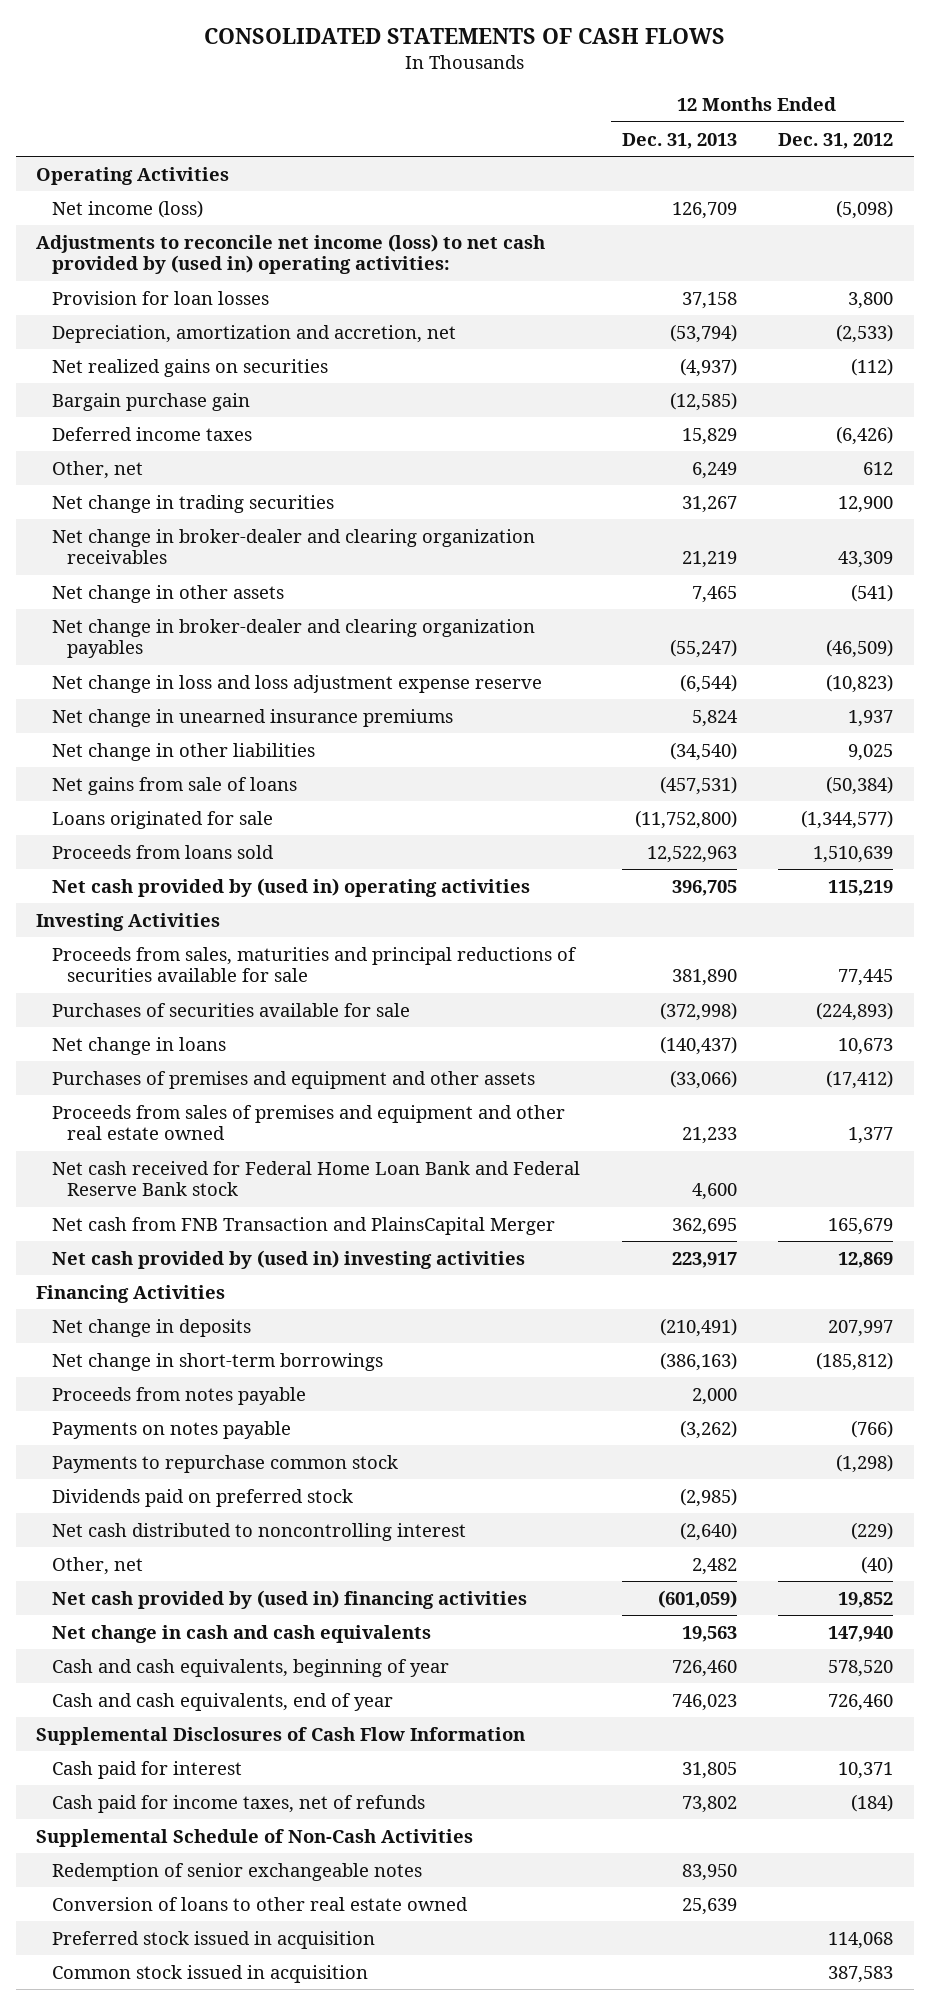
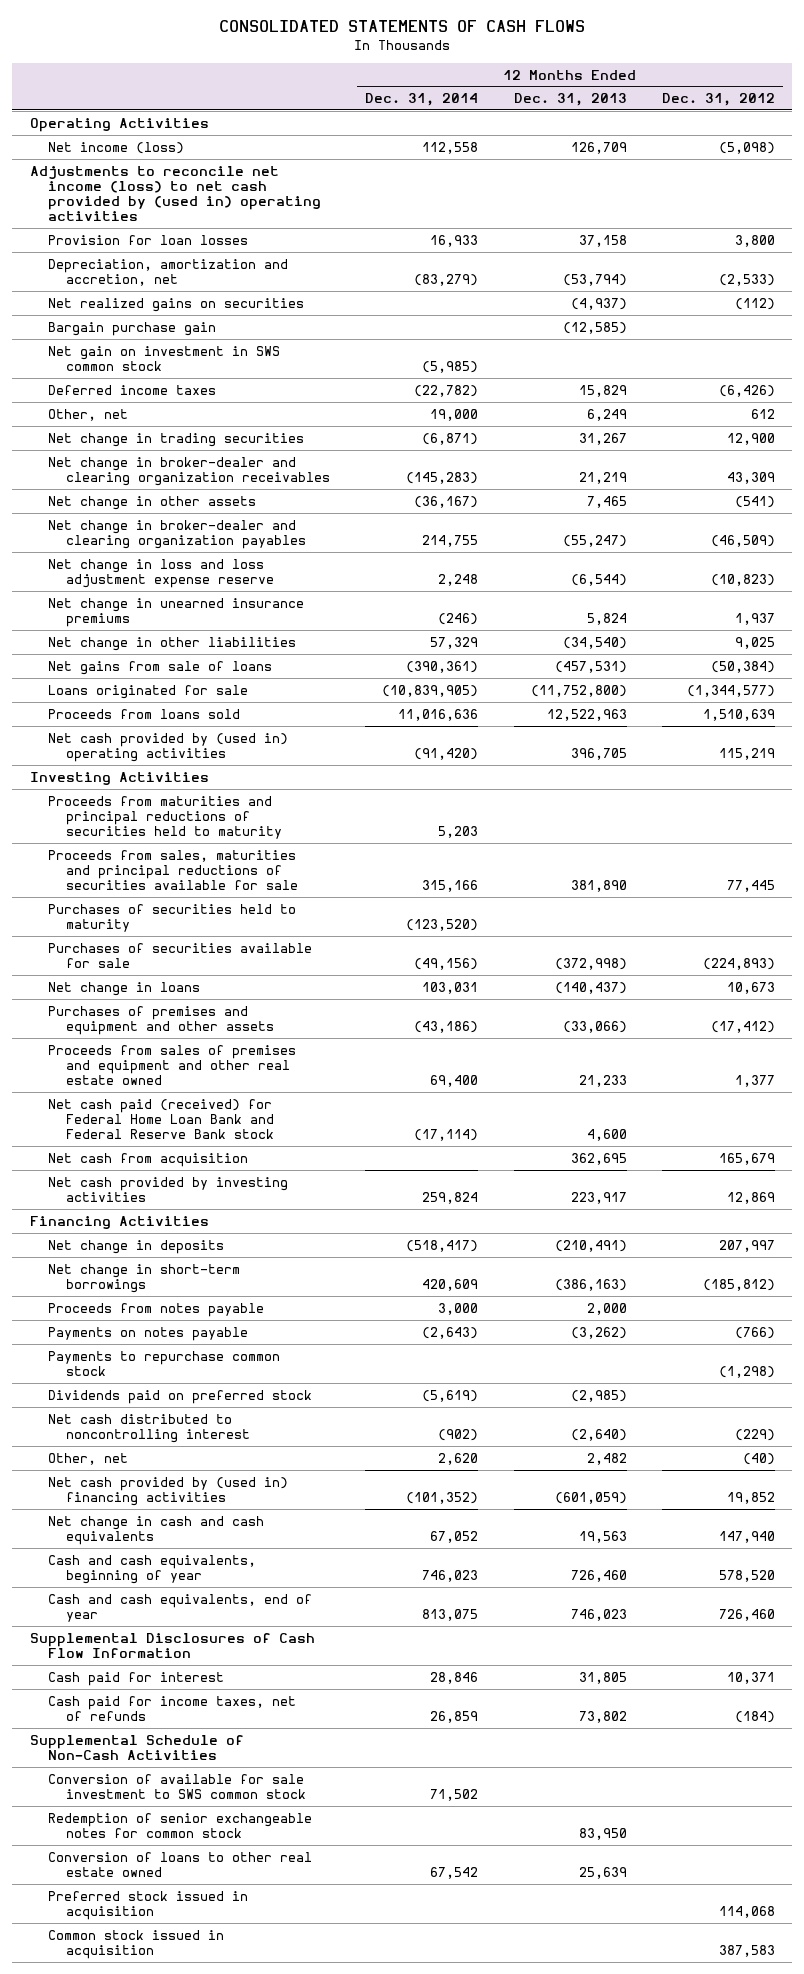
none -> [365,93,479,107] Dec. 31, 2014
[36,233,546,275] Adjustments to reconcile net income (loss) to net cash provided by (used in) operating activities: -> [29,165,321,221] Adjustments to reconcile net income (loss) to net cash provided by (used in) operating activities
none -> [47,345,280,371] Net gain on investment in SWS common stock
none -> [47,795,283,839] Proceeds from maturities and principal reductions of securities held to maturity
none -> [47,903,296,932] Purchases of securities held to maturity
[51,1160,580,1197] Net cash received for Federal Home Loan Bank and Federal Reserve Bank stock -> [47,1098,275,1139] Net cash paid (received) for Federal Home Loan Bank and Federal Reserve Bank stock
[51,1216,555,1235] Net cash from FNB Transaction and PlainsCapital Merger -> [47,1152,248,1167] Net cash from acquisition
[51,1249,525,1269] Net cash provided by (used in) investing activities -> [47,1176,288,1202] Net cash provided by investing activities
none -> [47,1773,307,1799] Conversion of available for sale investment to SWS common stock
[51,1862,422,1881] Redemption of senior exchangeable notes -> [47,1812,312,1838] Redemption of senior exchangeable notes for common stock

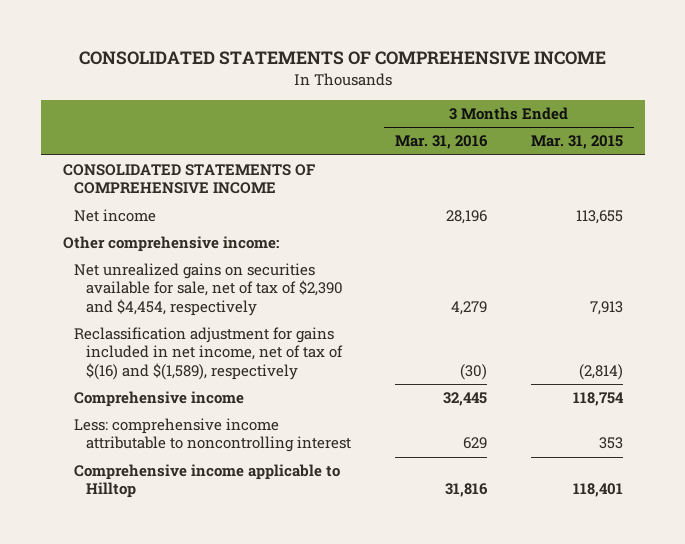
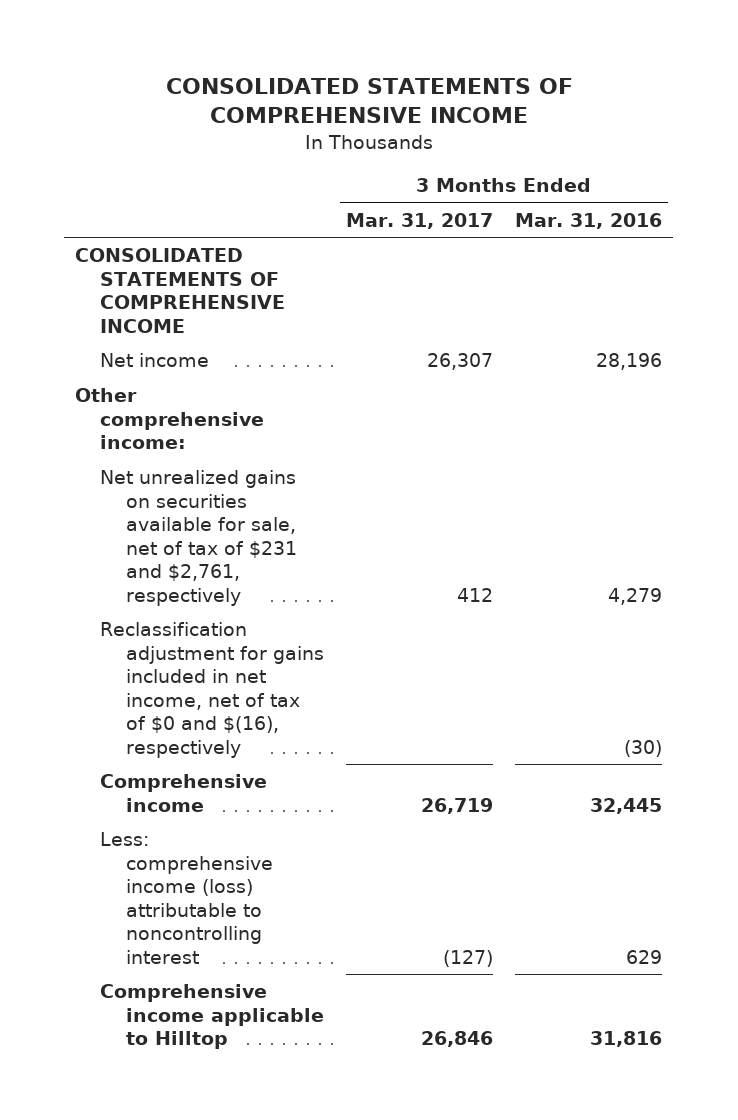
[530,135,623,150] Mar. 31, 2015 -> none
none -> [345,212,493,229] Mar. 31, 2017
[74,263,344,316] Net unrealized gains on securities available for sale, net of tax of $2,390 and $4,454, respectively -> [100,470,297,606] Net unrealized gains on securities available for sale, net of tax of $231 and $2,761, respectively
[74,327,344,380] Reclassification adjustment for gains included in net income, net of tax of $(16) and $(1,589), respectively -> [100,622,324,758] Reclassification adjustment for gains included in net income, net of tax of $0 and $(16), respectively
[74,418,352,453] Less: comprehensive income attributable to noncontrolling interest -> [100,832,273,964] Less: comprehensive income (loss) attributable to noncontrolling interest

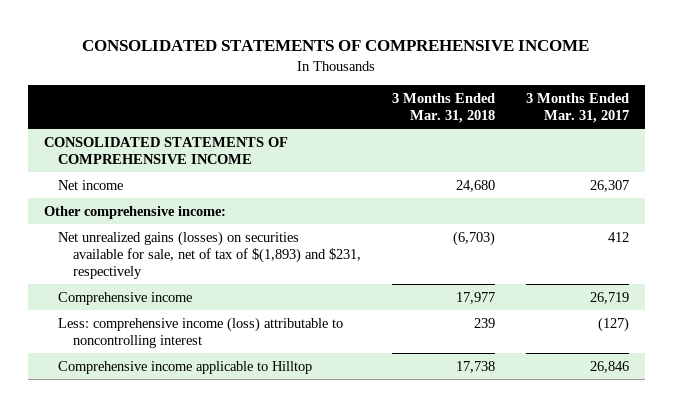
[515,212,663,229] Mar. 31, 2016 -> none
none -> [392,92,496,123] 3 Months Ended Mar. 31, 2018
[100,622,324,758] Reclassification adjustment for gains included in net income, net of tax of $0 and $(16), respectively -> none
[100,470,297,606] Net unrealized gains on securities available for sale, net of tax of $231 and $2,761, respectively -> [58,230,361,279] Net unrealized gains (losses) on securities available for sale, net of tax of $(1,893) and $231, respectively

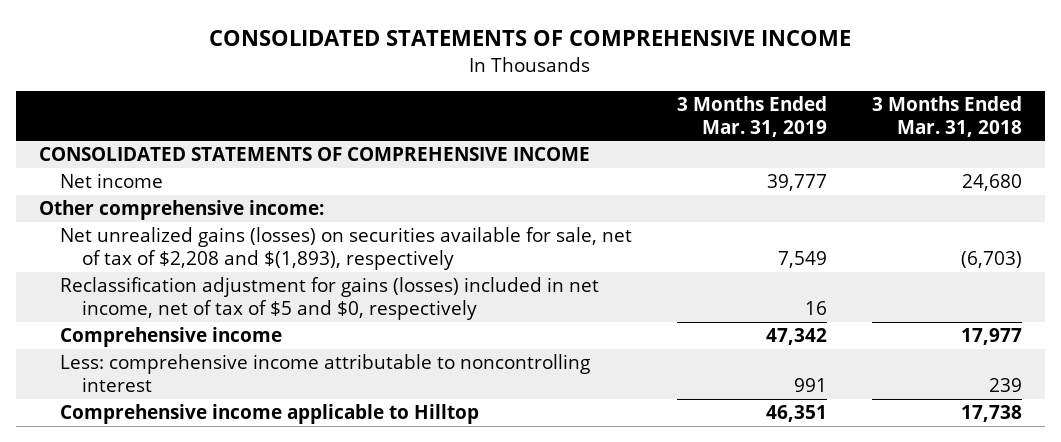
[526,92,630,123] 3 Months Ended Mar. 31, 2017 -> none
none -> [677,96,828,137] 3 Months Ended Mar. 31, 2019
[58,230,361,279] Net unrealized gains (losses) on securities available for sale, net of tax of $(1,893) and $231, respectively -> [60,227,633,270] Net unrealized gains (losses) on securities available for sale, net of tax of $2,208 and $(1,893), respectively
none -> [60,277,600,320] Reclassification adjustment for gains (losses) included in net income, net of tax of $5 and $0, respectively
[58,316,344,348] Less: comprehensive income (loss) attributable to noncontrolling interest -> [60,354,591,392] Less: comprehensive income attributable to noncontrolling interest

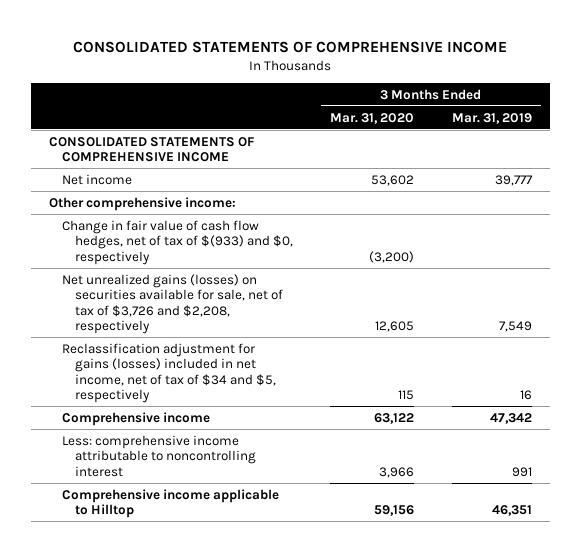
[872,96,1023,137] 3 Months Ended Mar. 31, 2018 -> none
none -> [330,112,415,124] Mar. 31, 2020
none -> [62,219,293,265] Change in fair value of cash flow hedges, net of tax of $(933) and $0, respectively
[60,227,633,270] Net unrealized gains (losses) on securities available for sale, net of tax of $2,208 and $(1,893), respectively -> [62,273,283,335] Net unrealized gains (losses) on securities available for sale, net of tax of $3,726 and $2,208, respectively
[60,277,600,320] Reclassification adjustment for gains (losses) included in net income, net of tax of $5 and $0, respectively -> [62,342,276,404] Reclassification adjustment for gains (losses) included in net income, net of tax of $34 and $5, respectively

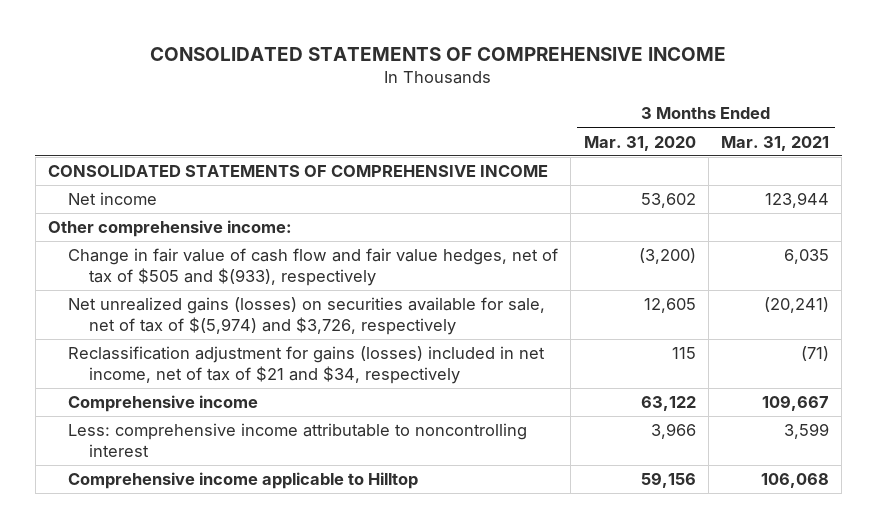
[451,112,532,124] Mar. 31, 2019 -> none
none -> [720,135,829,151] Mar. 31, 2021
[62,219,293,265] Change in fair value of cash flow hedges, net of tax of $(933) and $0, respectively -> [68,248,559,287] Change in fair value of cash flow and fair value hedges, net of tax of $505 and $(933), respectively
[62,273,283,335] Net unrealized gains (losses) on securities available for sale, net of tax of $3,726 and $2,208, respectively -> [68,297,546,336] Net unrealized gains (losses) on securities available for sale, net of tax of $(5,974) and $3,726, respectively
[62,342,276,404] Reclassification adjustment for gains (losses) included in net income, net of tax of $34 and $5, respectively -> [68,346,546,385] Reclassification adjustment for gains (losses) included in net income, net of tax of $21 and $34, respectively

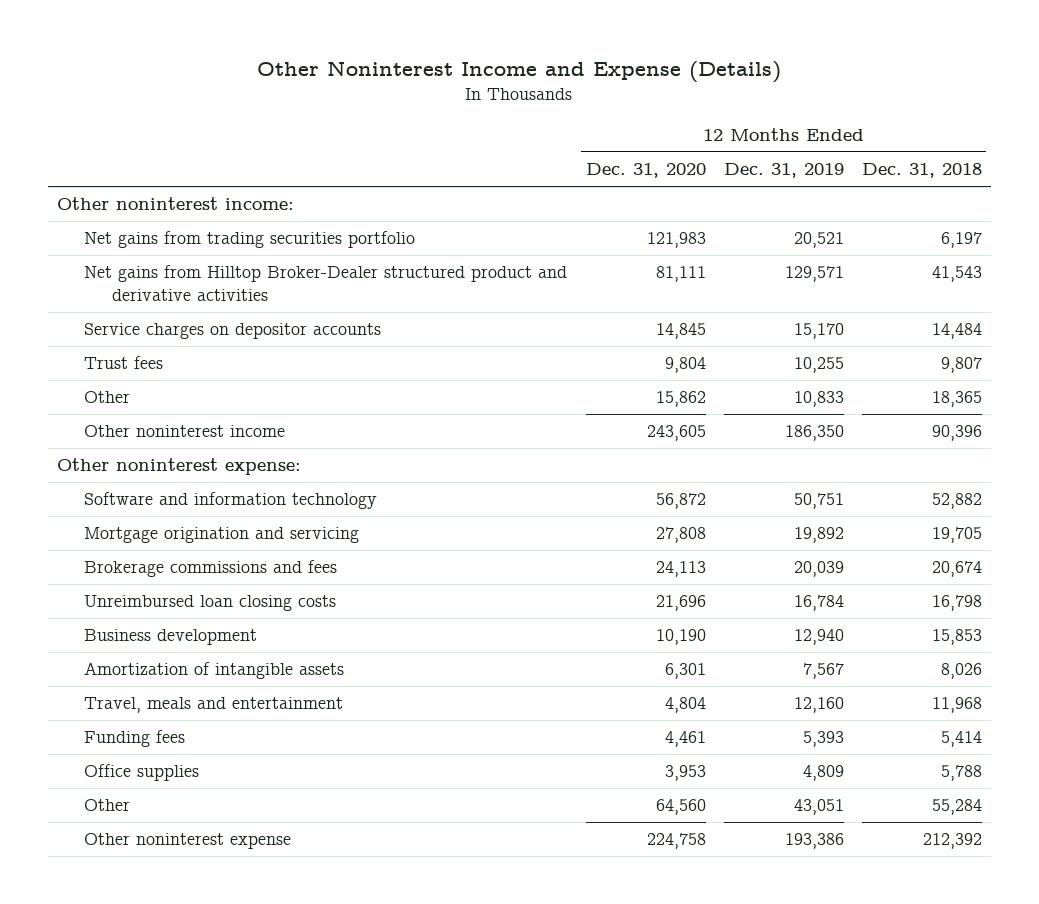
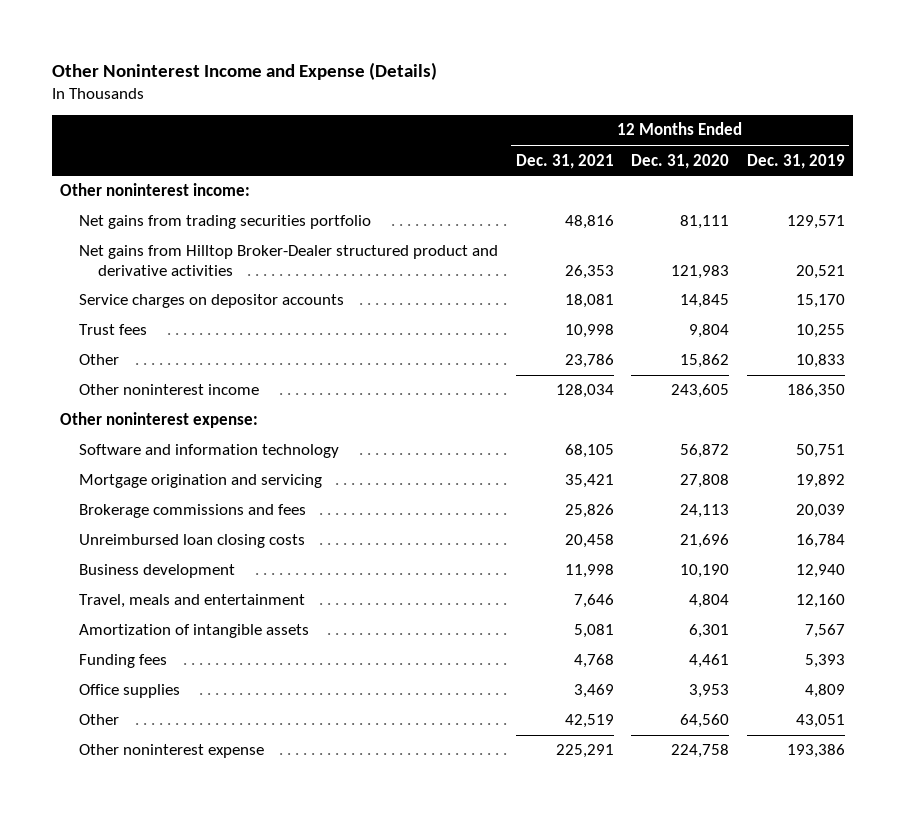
[861,163,982,179] Dec. 31, 2018 -> none
none -> [515,153,614,169] Dec. 31, 2021
[646,232,706,249] 121,983 -> [680,215,730,230] 81,111
[793,232,844,249] 20,521 -> [786,215,845,230] 129,571
[655,266,706,283] 81,111 -> [671,264,730,279] 121,983
[784,266,844,283] 129,571 -> [795,264,845,279] 20,521
[84,662,345,680] Amortization of intangible assets -> [79,624,310,639] Amortization of intangible assets

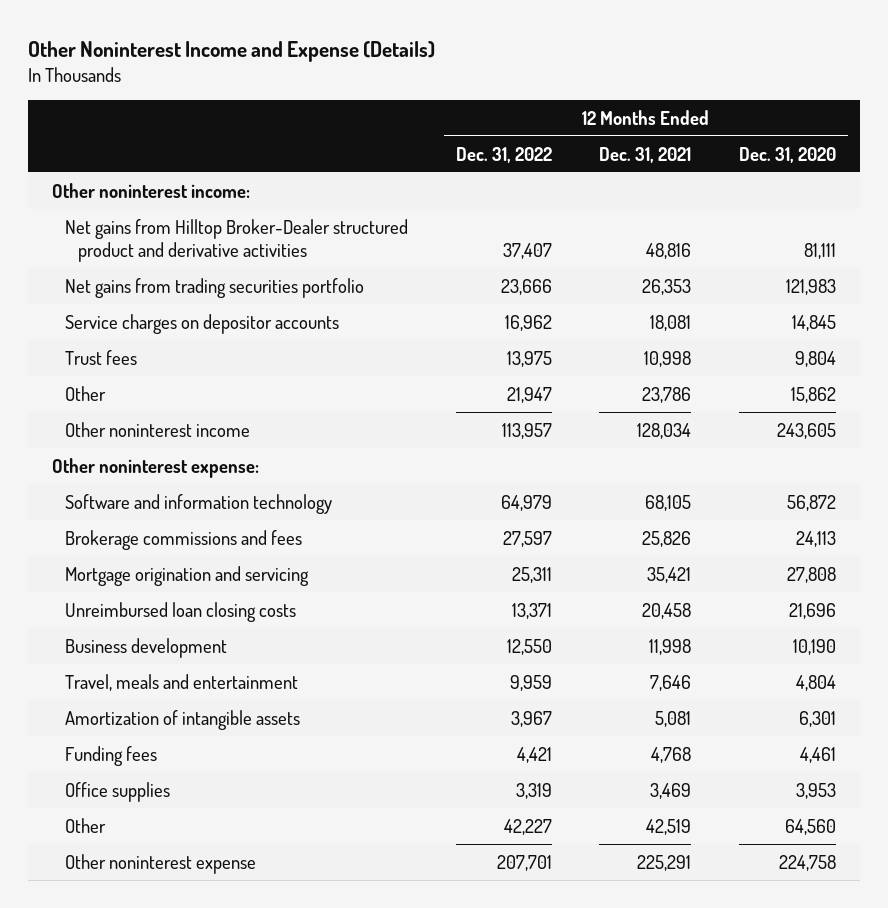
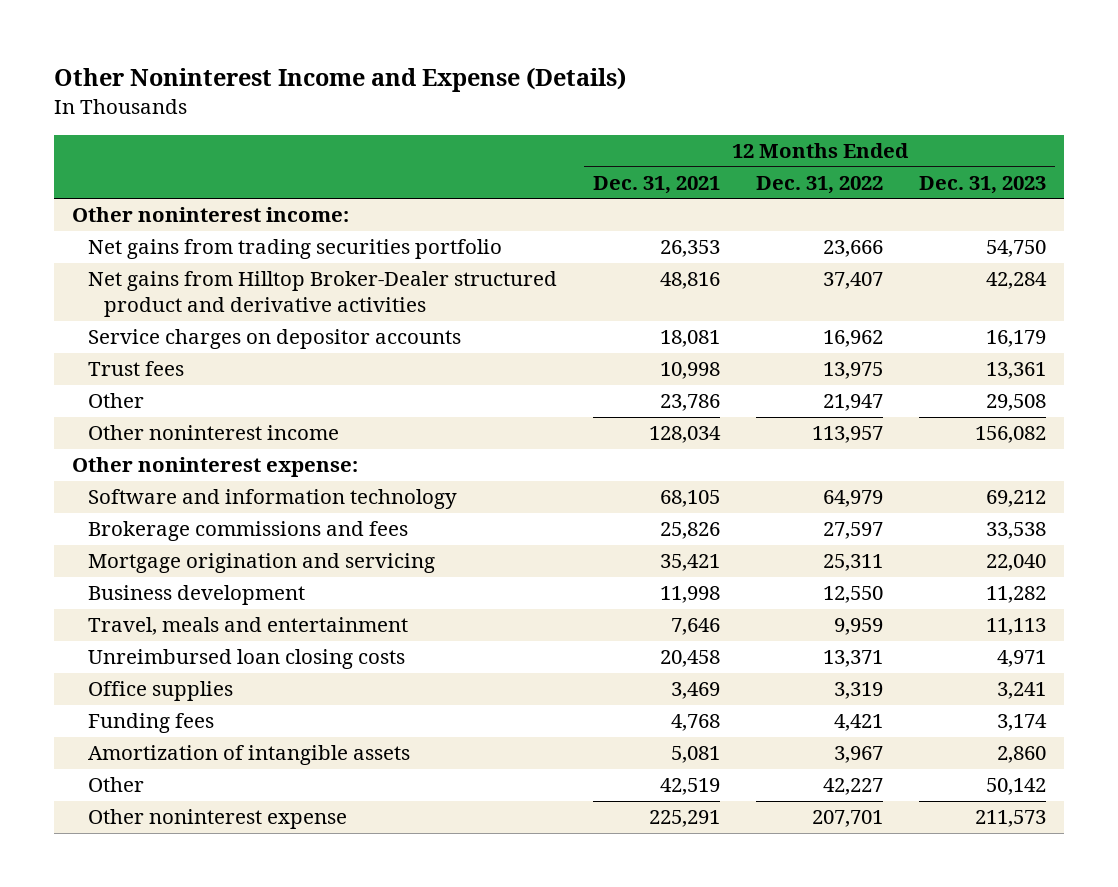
[739,146,837,163] Dec. 31, 2020 -> none
none -> [919,175,1047,194] Dec. 31, 2023
[65,218,409,263] Net gains from Hilltop Broker-Dealer structured product and derivative activities -> [88,271,558,318] Net gains from Hilltop Broker-Dealer structured product and derivative activities
[65,601,297,622] Unreimbursed loan closing costs -> [88,649,406,670] Unreimbursed loan closing costs
[65,745,158,766] Funding fees -> [88,713,215,734] Funding fees
[65,709,301,730] Amortization of intangible assets -> [88,745,411,766] Amortization of intangible assets

